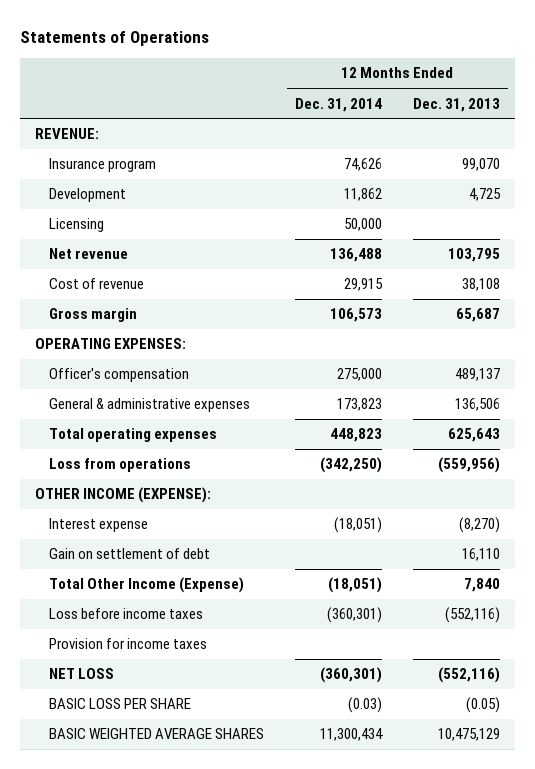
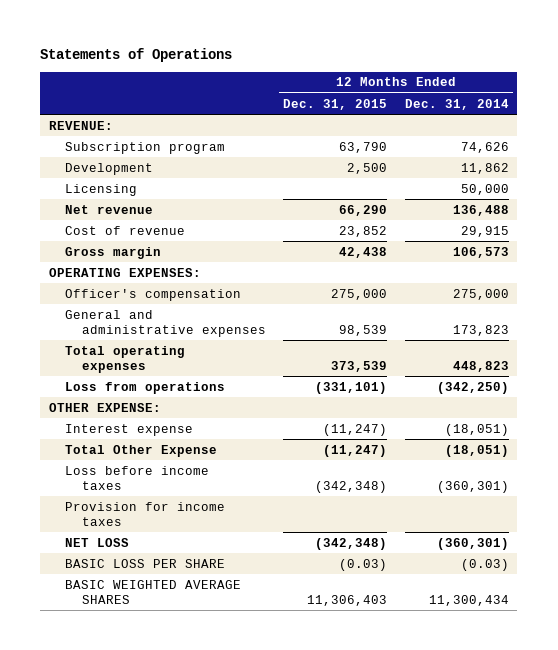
[412,97,500,112] Dec. 31, 2013 -> none
none -> [283,98,388,110] Dec. 31, 2015
[49,158,157,173] Insurance program -> [65,141,226,154] Subscription program
[49,398,251,413] General & administrative expenses -> [65,309,266,337] General and administrative expenses
[35,487,212,504] OTHER INCOME (EXPENSE): -> [49,402,162,412] OTHER EXPENSE:
[49,548,211,560] Gain on settlement of debt -> none
[49,577,245,594] Total Other Income (Expense) -> [65,444,218,457] Total Other Expense

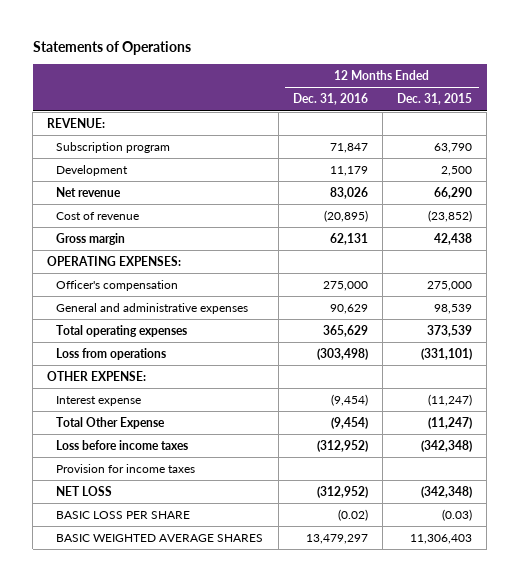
[404,98,509,110] Dec. 31, 2014 -> none
none -> [292,93,368,106] Dec. 31, 2016
[65,183,138,196] Licensing -> none
[339,225,388,237] 23,852 -> [428,210,473,223] (23,852)

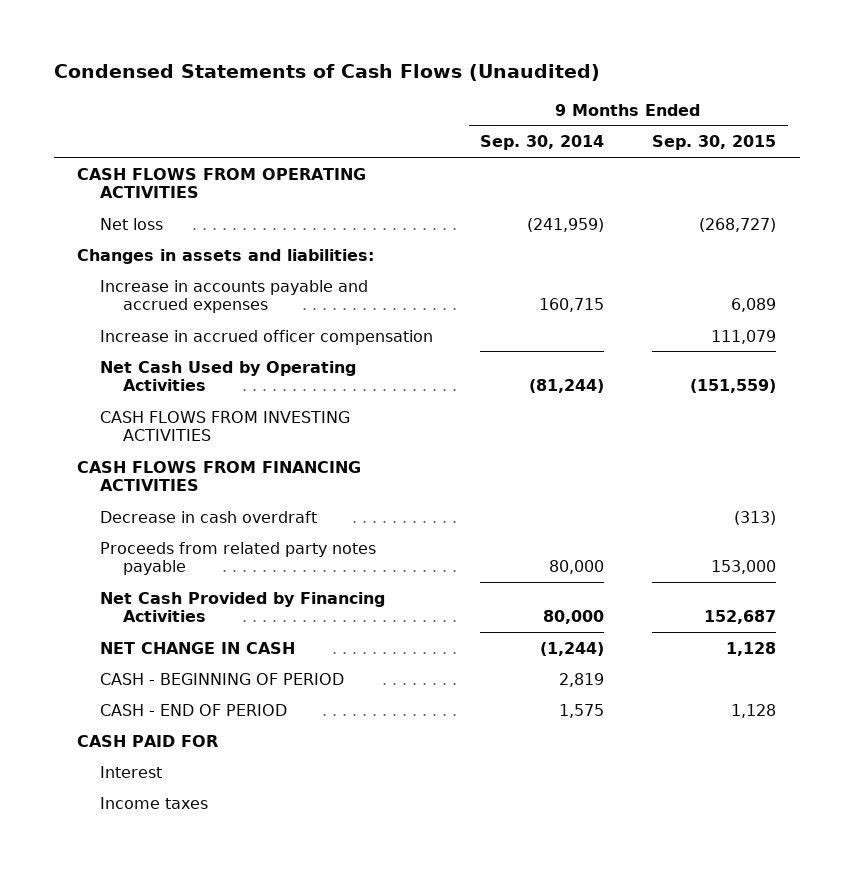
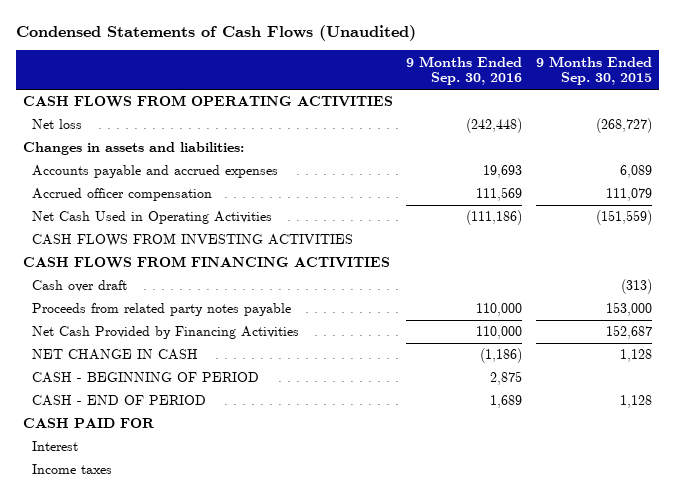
[480,135,605,151] Sep. 30, 2014 -> none
none -> [406,55,523,86] 9 Months Ended Sep. 30, 2016
[100,279,369,314] Increase in accounts payable and accrued expenses -> [32,165,279,179] Accounts payable and accrued expenses
[100,329,434,345] Increase in accrued officer compensation -> [32,188,213,202] Accrued officer compensation
[100,360,357,392] Net Cash Used by Operating Activities -> [32,211,273,225] Net Cash Used in Operating Activities
[100,510,318,523] Decrease in cash overdraft -> [32,280,128,293] Cash over draft

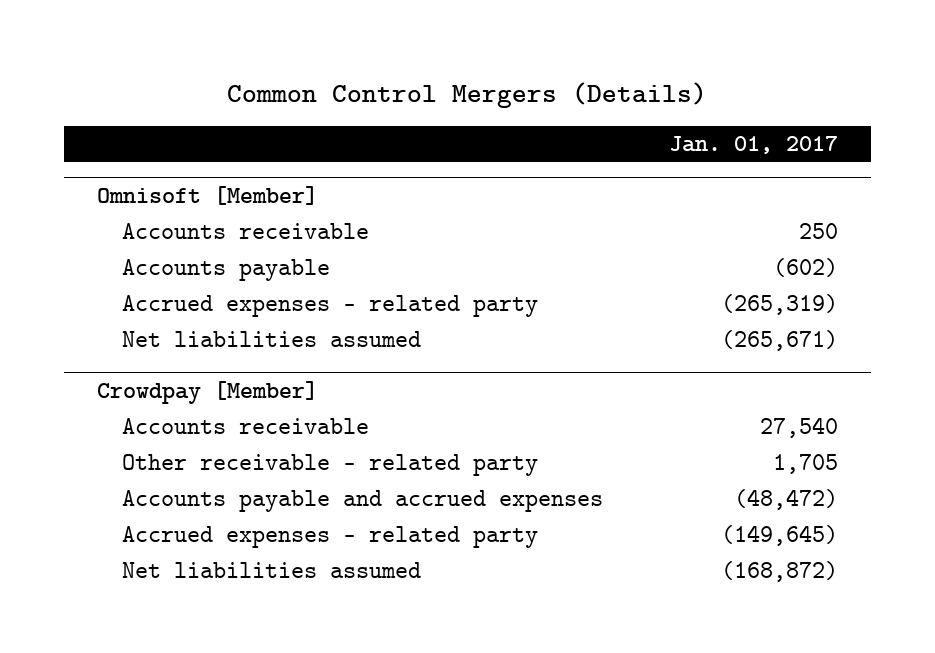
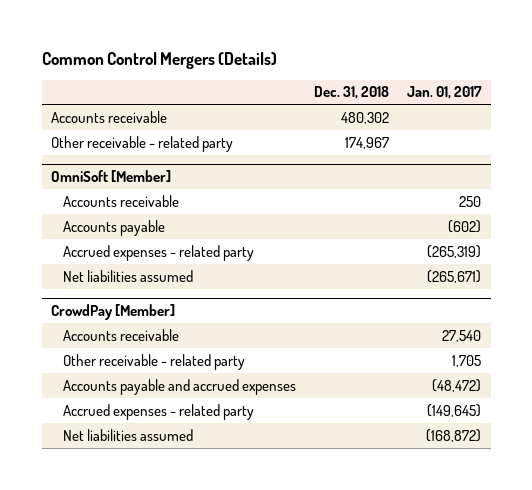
none -> [314,86,390,100] Dec. 31, 2018
none -> [50,110,167,123] Accounts receivable
none -> [50,135,233,152] Other receivable - related party
[96,186,318,206] Omnisoft [Member] -> [50,170,171,183] OmniSoft [Member]
[96,381,318,405] Crowdpay [Member] -> [50,304,175,321] CrowdPay [Member]

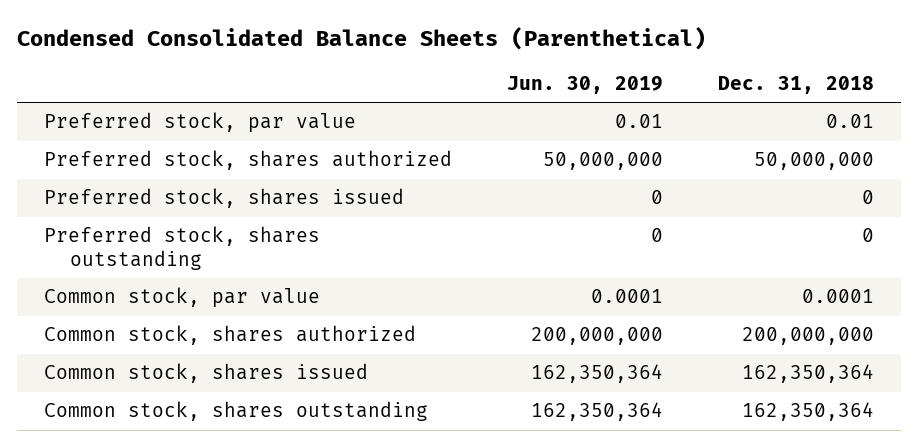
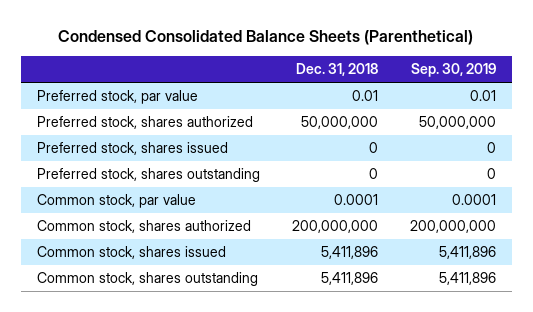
[507,75,664,94] Jun. 30, 2019 -> none
none -> [410,63,496,78] Sep. 30, 2019
[741,364,874,384] 162,350,364 -> [320,246,378,260] 5,411,896
[741,402,874,422] 162,350,364 -> [320,272,378,286] 5,411,896

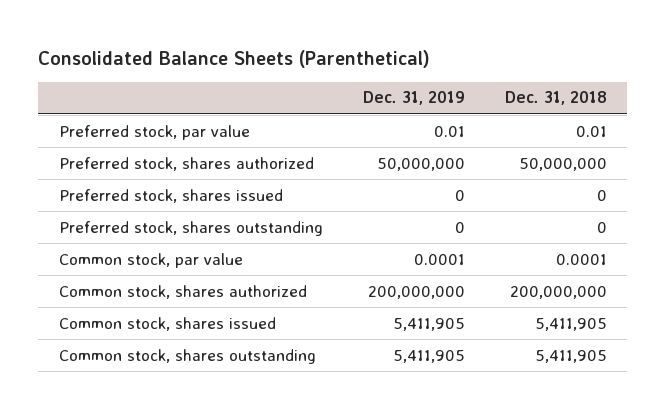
[58,30,474,46] Condensed Consolidated Balance Sheets (Parenthetical) -> [38,49,431,68] Consolidated Balance Sheets (Parenthetical)
[410,63,496,78] Sep. 30, 2019 -> none
none -> [362,91,465,106] Dec. 31, 2019
[320,246,378,260] 5,411,896 -> [534,317,607,331] 5,411,905
[320,272,378,286] 5,411,896 -> [534,349,607,363] 5,411,905

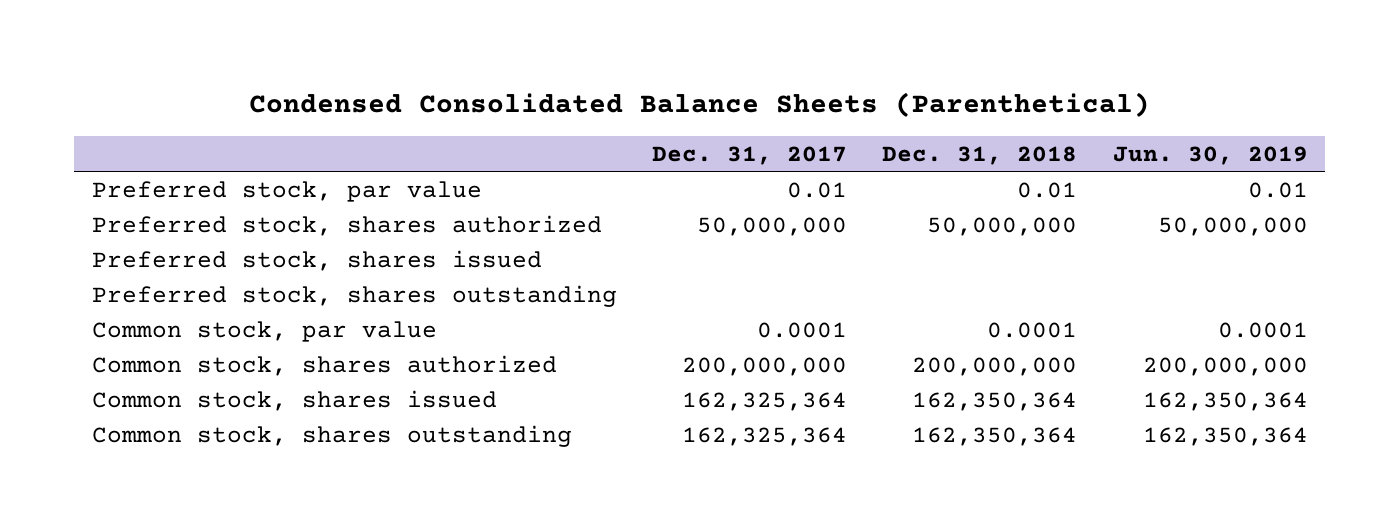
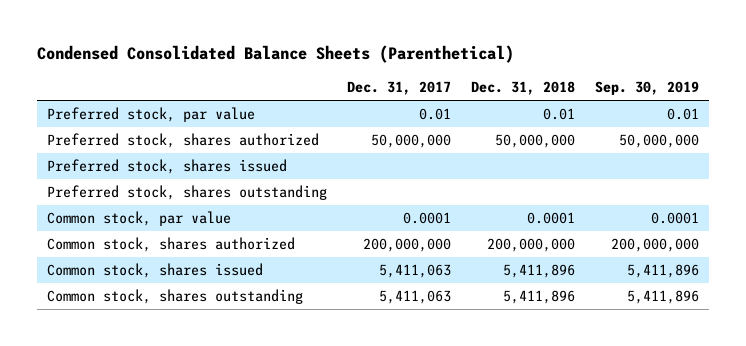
[1112,145,1308,165] Jun. 30, 2019 -> none
none -> [594,80,699,95] Sep. 30, 2019
[682,391,848,411] 162,325,364 -> [379,264,452,279] 5,411,063
[912,391,1078,411] 162,350,364 -> [502,264,575,279] 5,411,896
[682,426,848,446] 162,325,364 -> [379,290,452,305] 5,411,063
[912,426,1078,446] 162,350,364 -> [502,290,575,305] 5,411,896

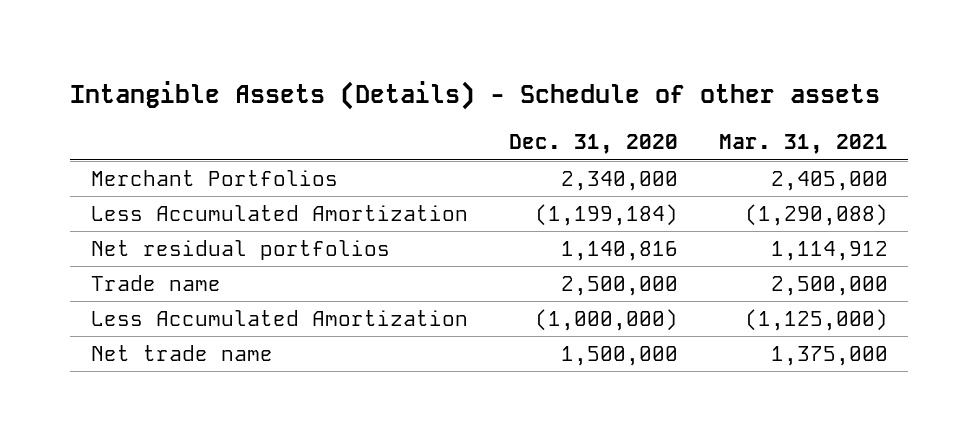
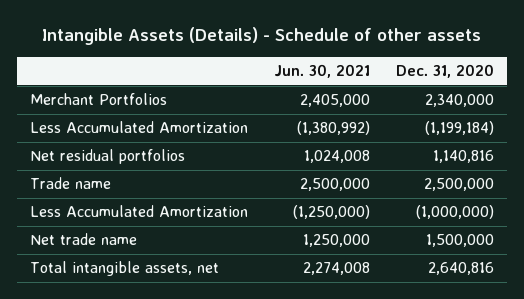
[718,134,888,155] Mar. 31, 2021 -> none
none -> [274,64,371,79] Jun. 30, 2021
none -> [29,261,219,277] Total intangible assets, net

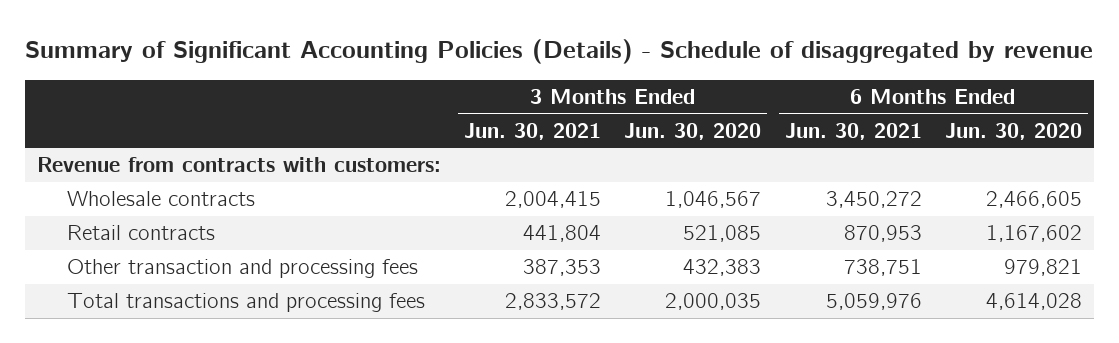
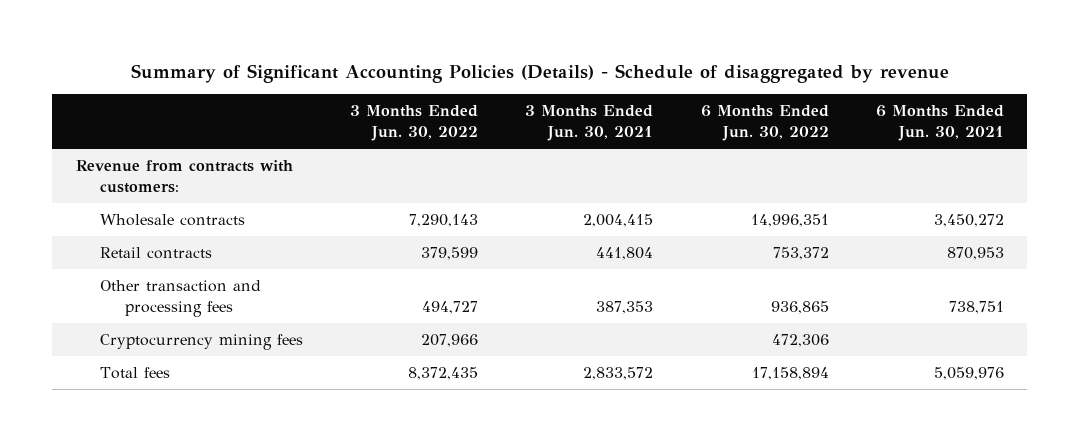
[624,123,762,141] Jun. 30, 2020 -> none
[945,123,1083,141] Jun. 30, 2020 -> none
none -> [350,105,479,142] 3 Months Ended Jun. 30, 2022
none -> [700,105,829,142] 6 Months Ended Jun. 30, 2022
none -> [100,334,304,351] Cryptocurrency mining fees
[67,293,426,313] Total transactions and processing fees -> [100,367,171,380] Total fees

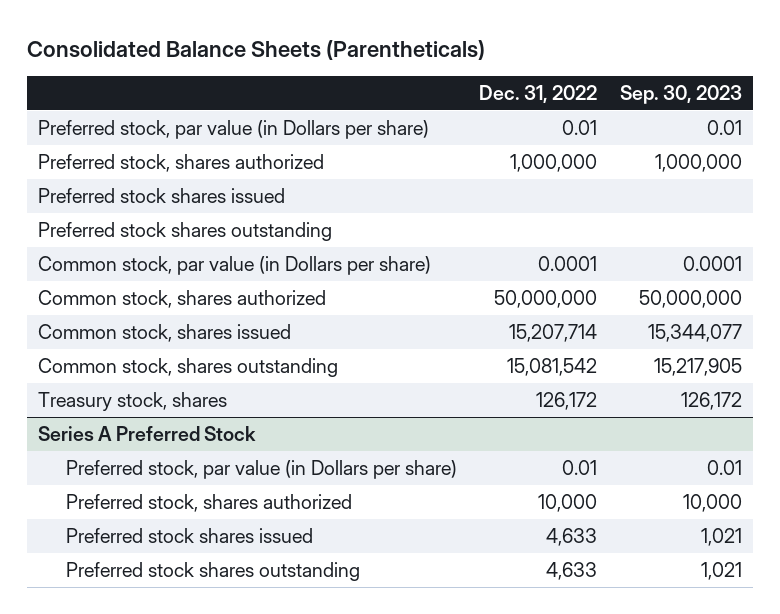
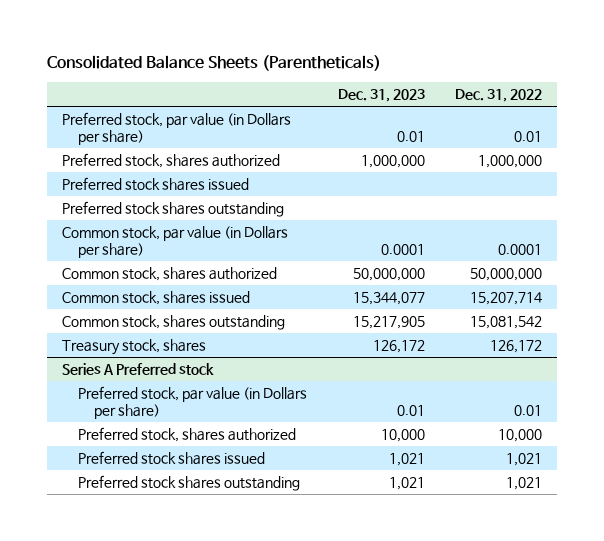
[619,84,742,104] Sep. 30, 2023 -> none
none -> [337,89,425,103] Dec. 31, 2023
[37,426,256,442] Series A Preferred Stock -> [62,362,215,375] Series A Preferred stock
[546,528,598,547] 4,633 -> [505,452,542,466] 1,021
[546,562,598,581] 4,633 -> [505,476,542,490] 1,021

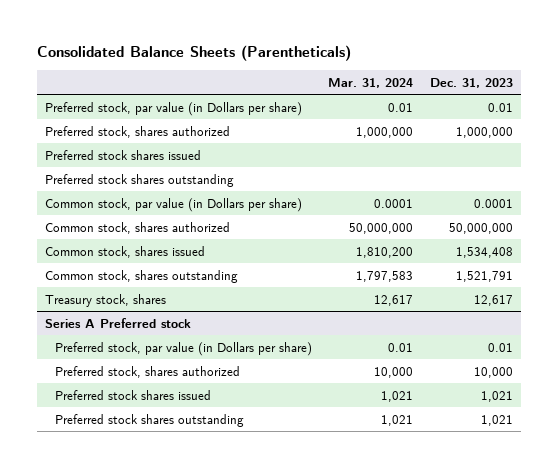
[454,89,542,103] Dec. 31, 2022 -> none
none -> [328,77,414,88] Mar. 31, 2024
[352,291,425,305] 15,344,077 -> [455,246,513,258] 1,534,408
[352,315,425,329] 15,217,905 -> [455,270,513,282] 1,521,791
[372,339,425,353] 126,172 -> [473,294,513,306] 12,617

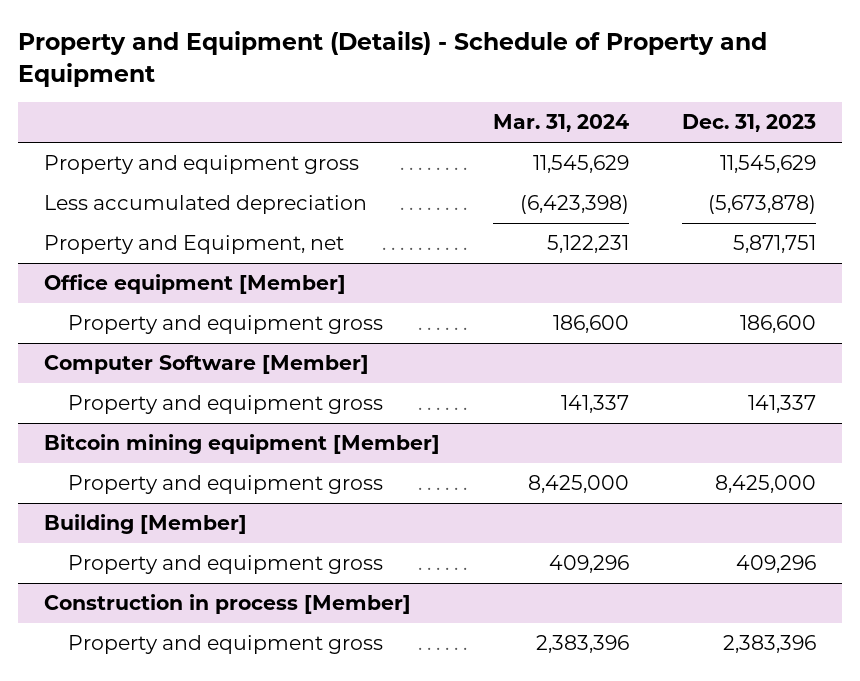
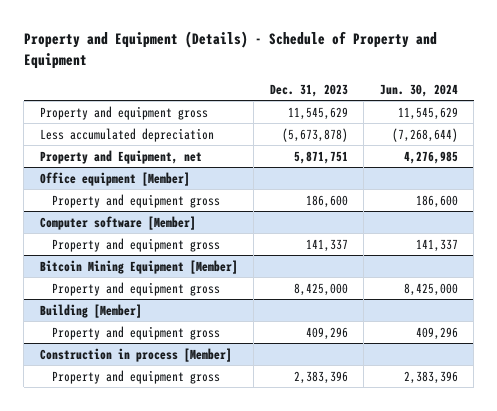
[493,114,630,133] Mar. 31, 2024 -> none
none -> [379,83,458,97] Jun. 30, 2024
[44,355,370,375] Computer Software [Member] -> [39,215,196,230] Computer software [Member]
[44,434,441,455] Bitcoin mining equipment [Member] -> [39,259,238,274] Bitcoin Mining Equipment [Member]

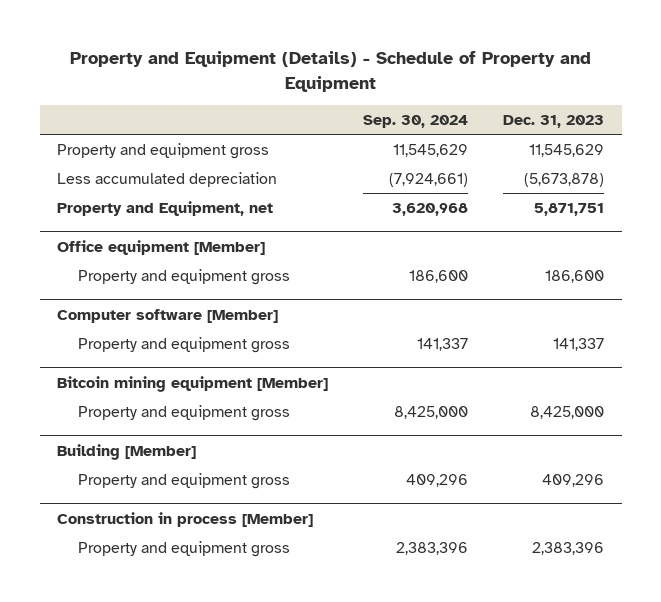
[379,83,458,97] Jun. 30, 2024 -> none
none -> [363,114,469,128] Sep. 30, 2024
[39,259,238,274] Bitcoin Mining Equipment [Member] -> [57,375,329,392] Bitcoin mining equipment [Member]

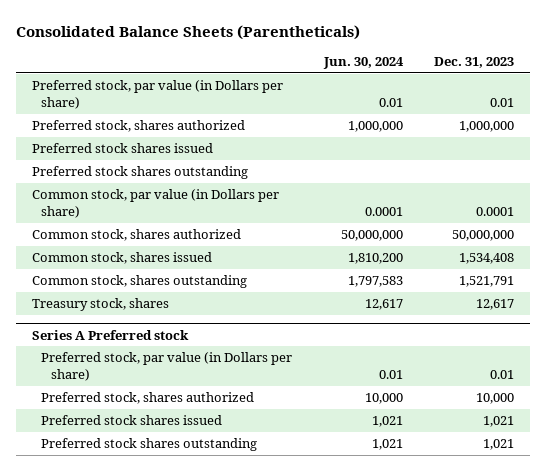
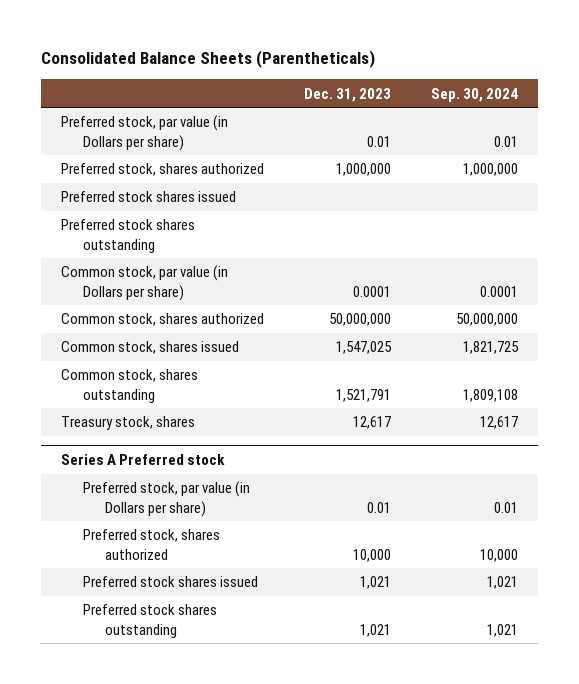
[322,56,404,69] Jun. 30, 2024 -> none
none -> [430,87,518,102] Sep. 30, 2024
[459,253,515,265] 1,534,408 -> [335,341,392,355] 1,547,025

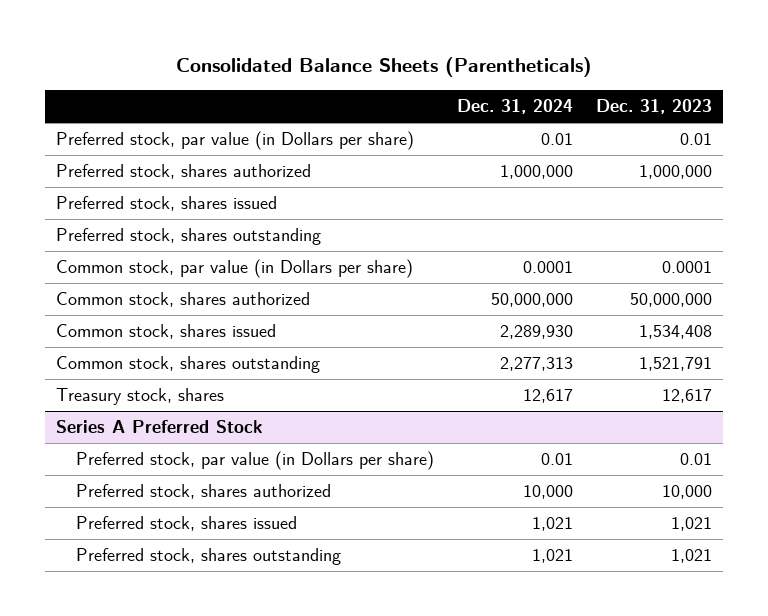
[430,87,518,102] Sep. 30, 2024 -> none
none -> [456,99,573,115] Dec. 31, 2024
[60,191,236,203] Preferred stock shares issued -> [56,196,278,212] Preferred stock, shares issued
[60,219,195,253] Preferred stock shares outstanding -> [56,228,322,246] Preferred stock, shares outstanding
[335,341,392,355] 1,547,025 -> [638,325,712,340] 1,534,408
[60,453,225,465] Series A Preferred stock -> [56,420,264,434] Series A Preferred Stock
[82,576,258,588] Preferred stock shares issued -> [76,516,298,532] Preferred stock, shares issued
[82,604,217,638] Preferred stock shares outstanding -> [76,548,342,566] Preferred stock, shares outstanding

